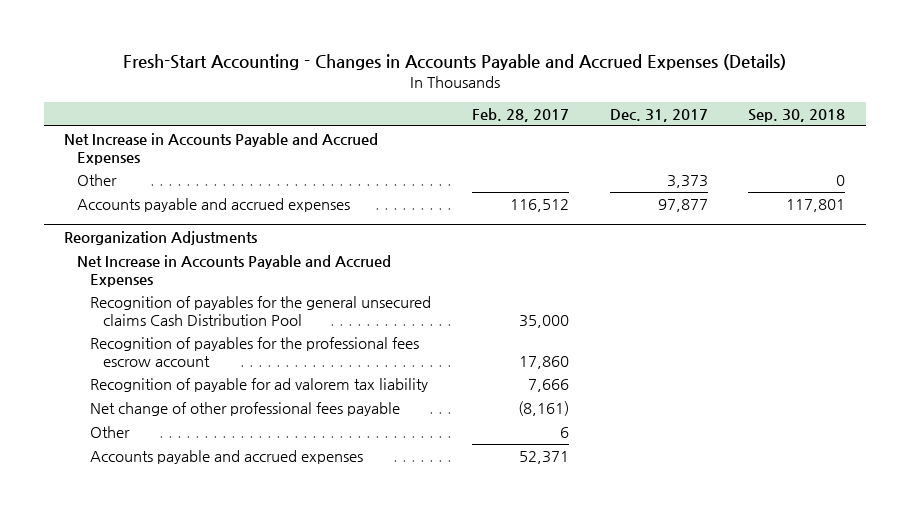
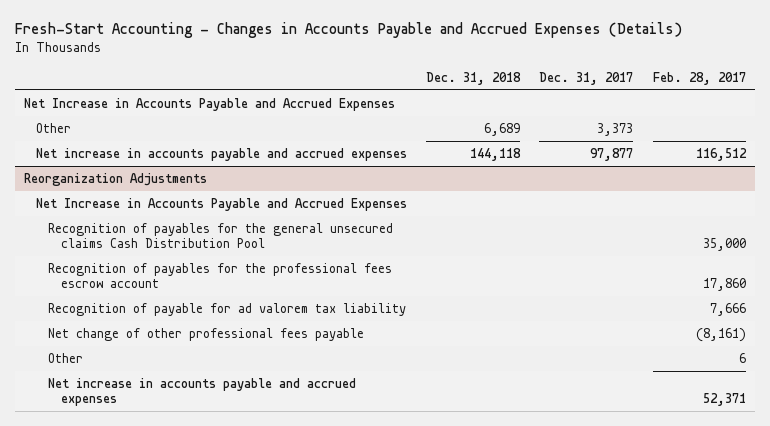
[748,108,846,122] Sep. 30, 2018 -> none
none -> [426,71,522,85] Dec. 31, 2018
[77,198,351,213] Accounts payable and accrued expenses -> [36,147,408,161] Net increase in accounts payable and accrued expenses
[90,450,364,465] Accounts payable and accrued expenses -> [48,377,357,407] Net increase in accounts payable and accrued expenses

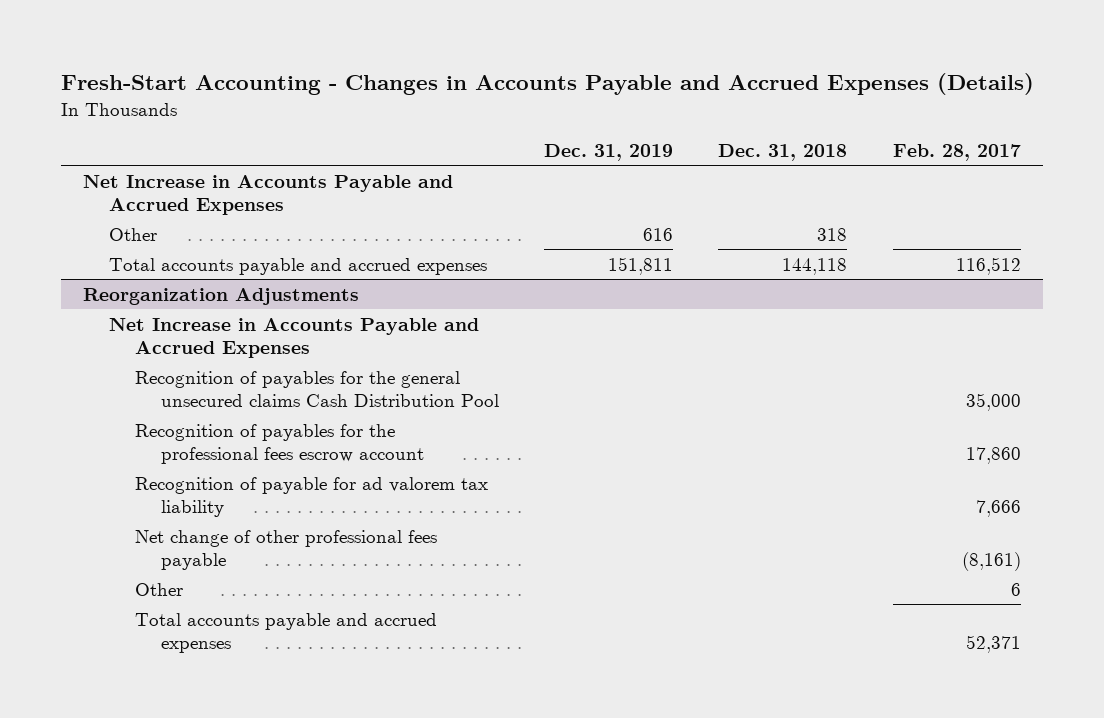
[539,71,634,85] Dec. 31, 2017 -> none
none -> [544,144,674,162] Dec. 31, 2019
[484,122,521,136] 6,689 -> [817,227,848,241] 318
[36,147,408,161] Net increase in accounts payable and accrued expenses -> [109,257,488,275] Total accounts payable and accrued expenses
[48,377,357,407] Net increase in accounts payable and accrued expenses -> [135,612,438,653] Total accounts payable and accrued expenses

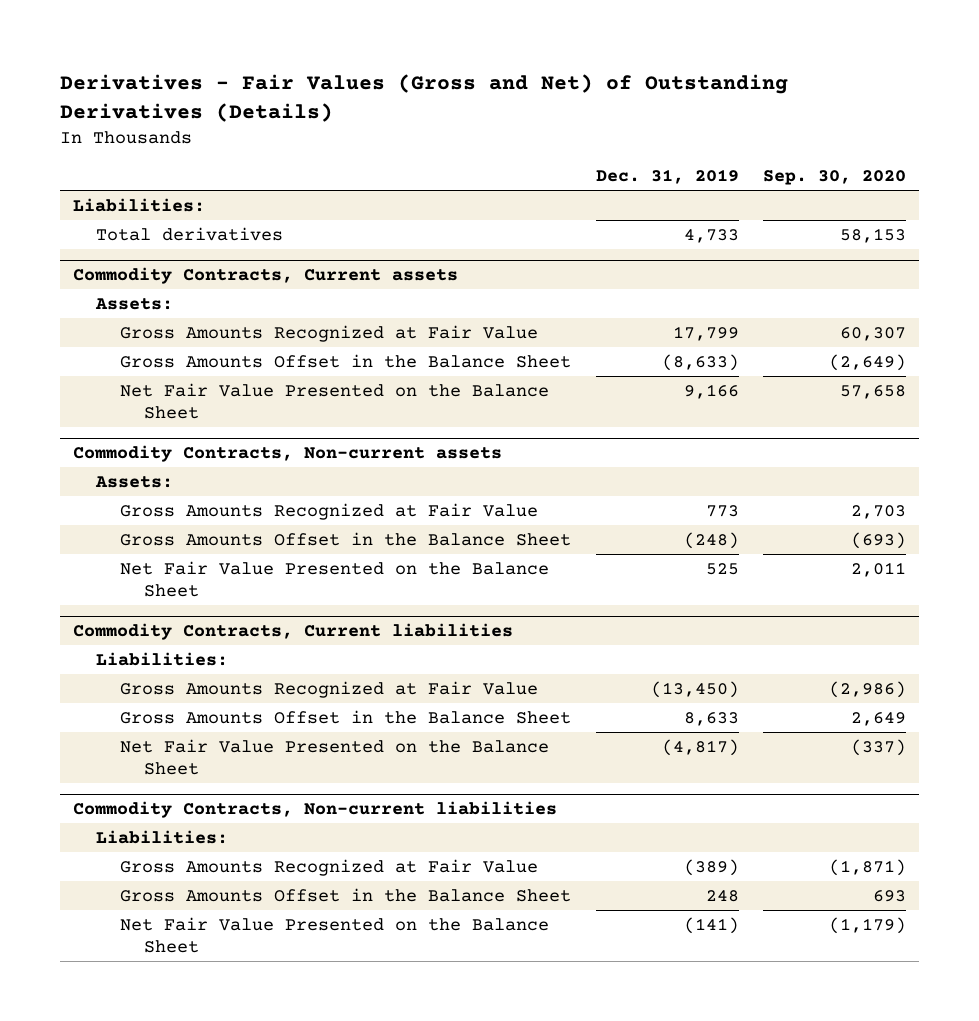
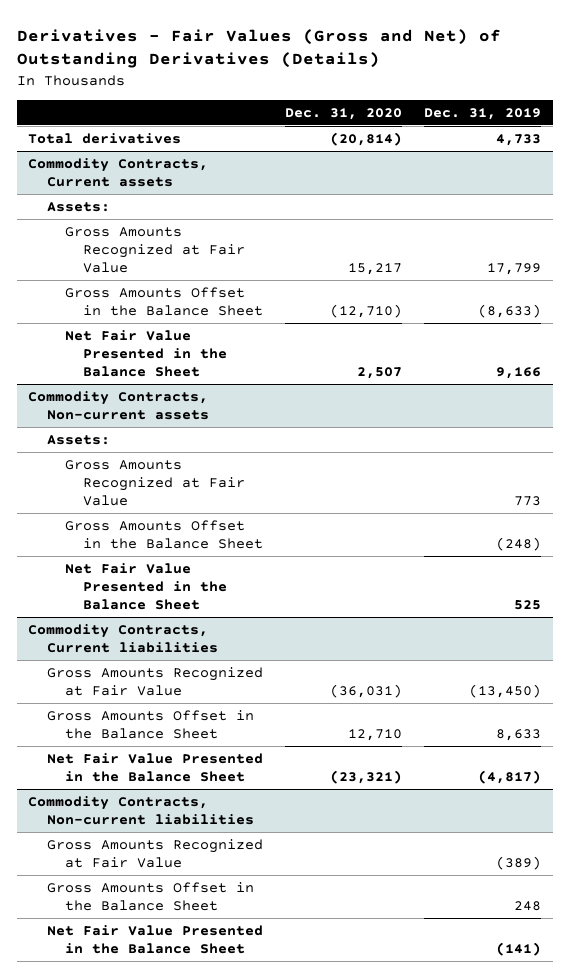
[763,170,907,186] Sep. 30, 2020 -> none
none -> [285,107,403,120] Dec. 31, 2020
[72,197,205,212] Liabilities: -> none
[120,382,550,420] Net Fair Value Presented on the Balance Sheet -> [64,329,227,378] Net Fair Value Presented in the Balance Sheet
[120,560,550,598] Net Fair Value Presented on the Balance Sheet -> [64,562,227,611] Net Fair Value Presented in the Balance Sheet
[96,651,229,666] Liabilities: -> none
[120,738,550,776] Net Fair Value Presented on the Balance Sheet -> [46,752,263,783] Net Fair Value Presented in the Balance Sheet
[96,829,229,844] Liabilities: -> none
[120,916,550,954] Net Fair Value Presented on the Balance Sheet -> [46,924,263,955] Net Fair Value Presented in the Balance Sheet

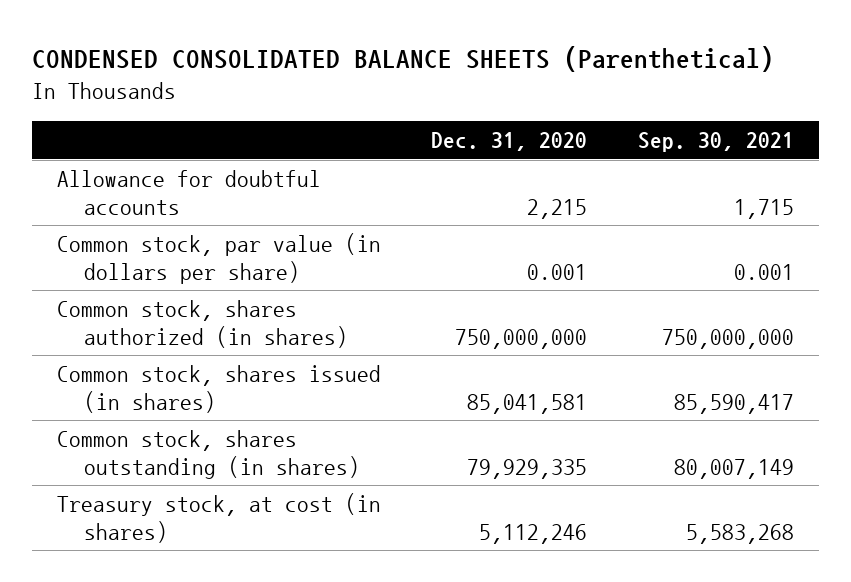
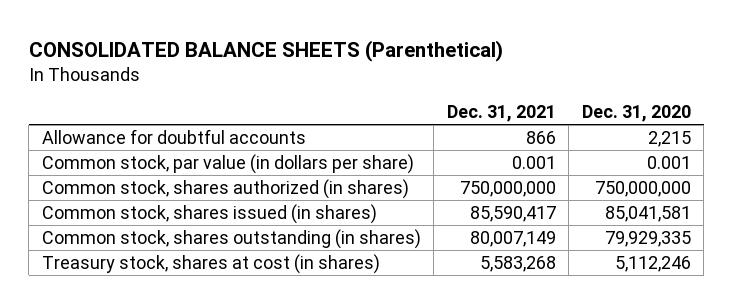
[31,46,774,73] CONDENSED CONSOLIDATED BALANCE SHEETS (Parenthetical) -> [28,39,503,62] CONSOLIDATED BALANCE SHEETS (Parenthetical)
[638,132,795,153] Sep. 30, 2021 -> none
none -> [446,104,556,122] Dec. 31, 2021
[56,493,381,543] Treasury stock, at cost (in shares) -> [41,254,380,275] Treasury stock, shares at cost (in shares)

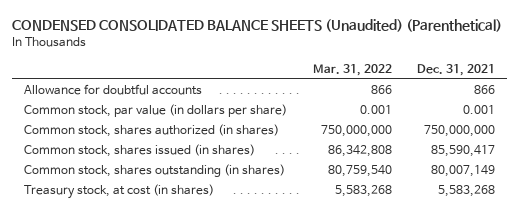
[28,39,503,62] CONSOLIDATED BALANCE SHEETS (Parenthetical) -> [11,19,502,33] CONDENSED CONSOLIDATED BALANCE SHEETS (Unaudited) (Parenthetical)
[581,104,691,122] Dec. 31, 2020 -> none
none -> [312,63,392,76] Mar. 31, 2022
[41,254,380,275] Treasury stock, shares at cost (in shares) -> [24,184,215,200] Treasury stock, at cost (in shares)

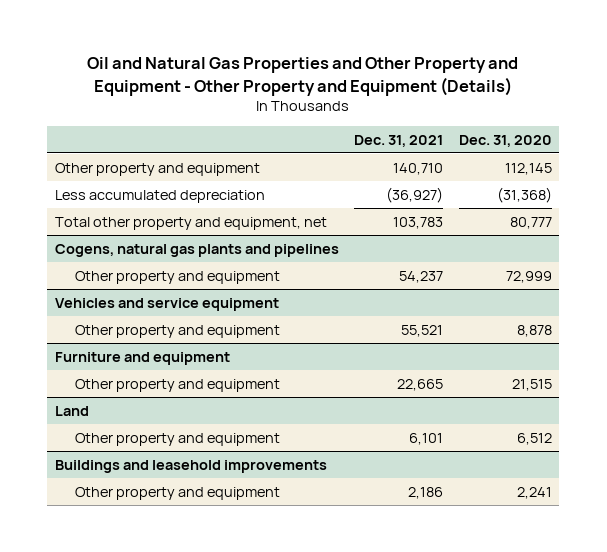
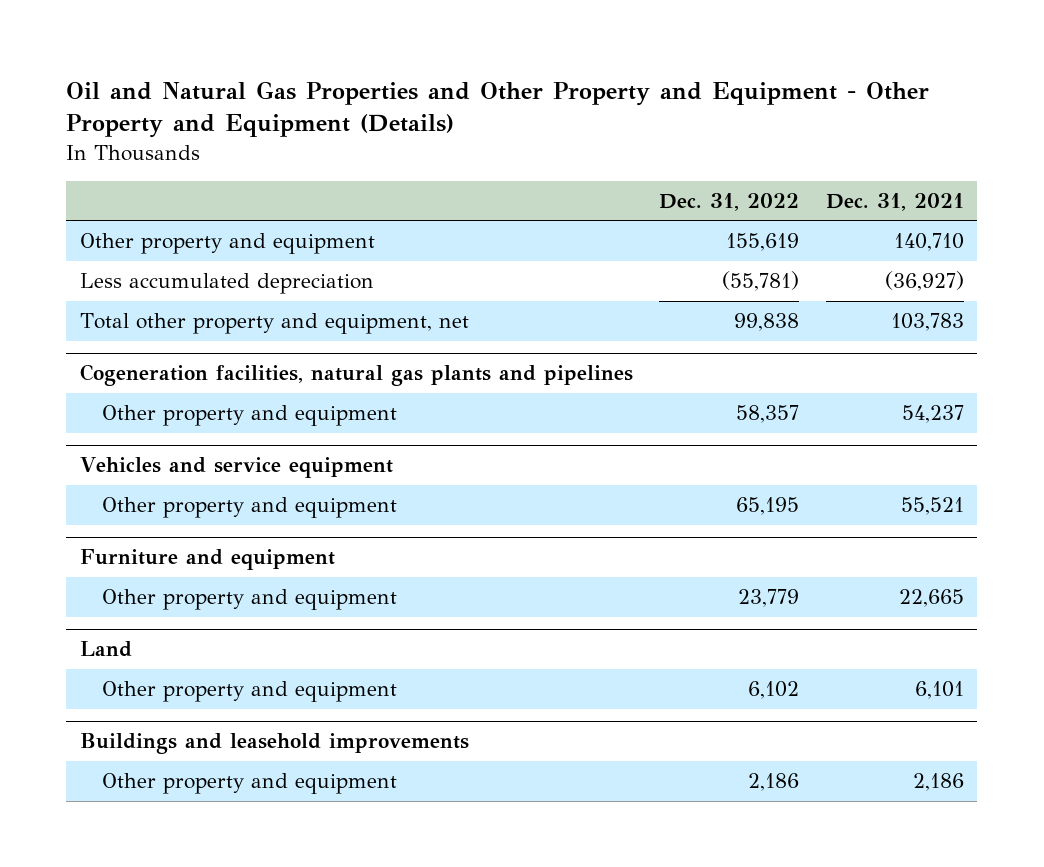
[458,134,552,147] Dec. 31, 2020 -> none
none -> [659,192,800,211] Dec. 31, 2022
[54,243,339,257] Cogens, natural gas plants and pipelines -> [79,364,633,387] Cogeneration facilities, natural gas plants and pipelines

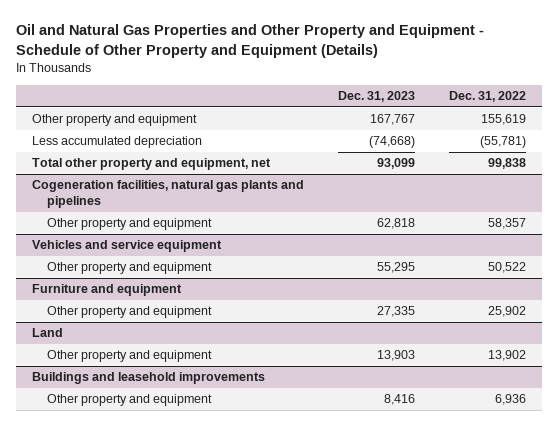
[66,80,930,139] Oil and Natural Gas Properties and Other Property and Equipment - Other Property and Equipment (Details) -> [15,24,484,58] Oil and Natural Gas Properties and Other Property and Equipment - Schedule of Other Property and Equipment (Details)
[825,192,964,211] Dec. 31, 2021 -> none
none -> [337,90,415,102] Dec. 31, 2023
[736,497,800,516] 65,195 -> [487,262,526,274] 50,522
[738,589,800,608] 23,779 -> [487,306,526,318] 25,902
[748,681,800,700] 6,102 -> [487,350,526,362] 13,902
[748,773,800,792] 2,186 -> [494,394,526,406] 6,936

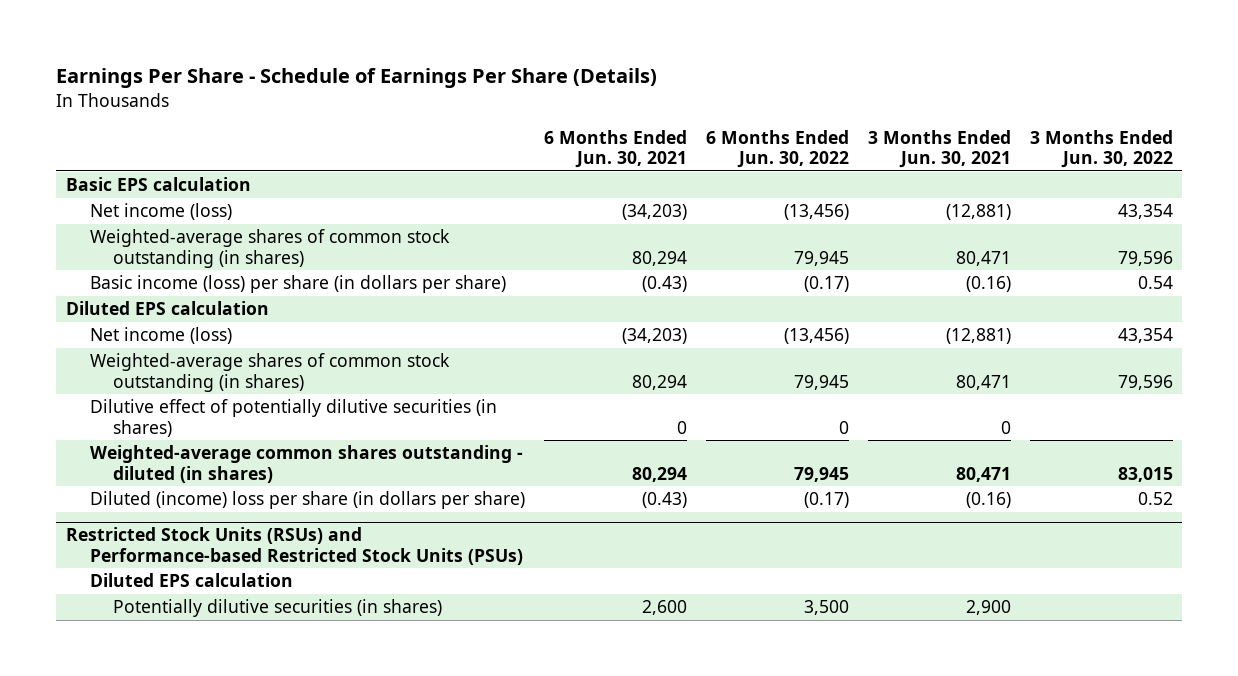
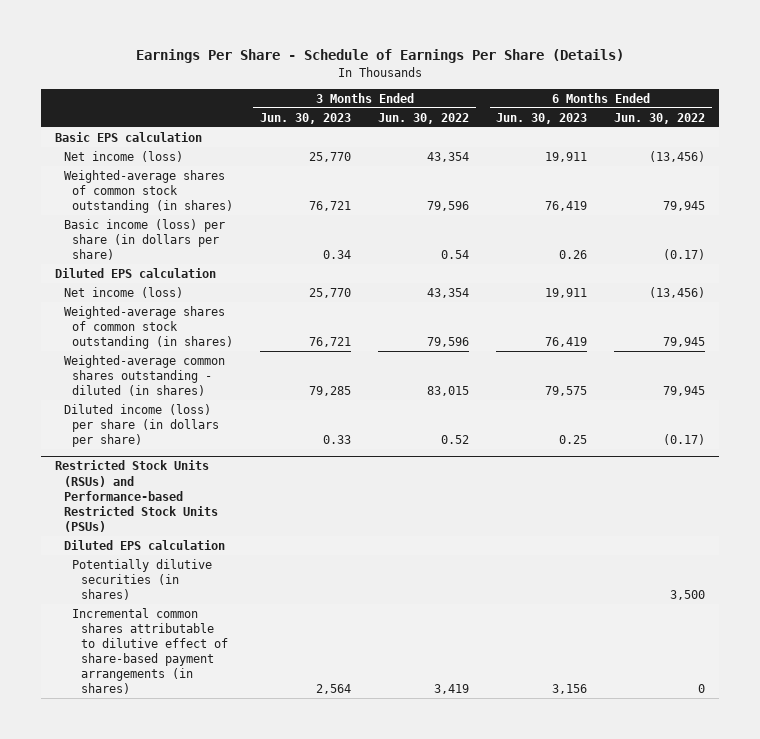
[543,129,687,168] 6 Months Ended Jun. 30, 2021 -> none
[867,129,1011,168] 3 Months Ended Jun. 30, 2021 -> none
none -> [260,112,352,124] Jun. 30, 2023
none -> [496,112,588,124] Jun. 30, 2023
[89,399,497,437] Dilutive effect of potentially dilutive securities (in shares) -> none
[89,491,525,510] Diluted (income) loss per share (in dollars per share) -> [63,403,220,448] Diluted income (loss) per share (in dollars per share)
none -> [72,607,228,695] Incremental common shares attributable to dilutive effect of share-based payment arrangements (in shares)

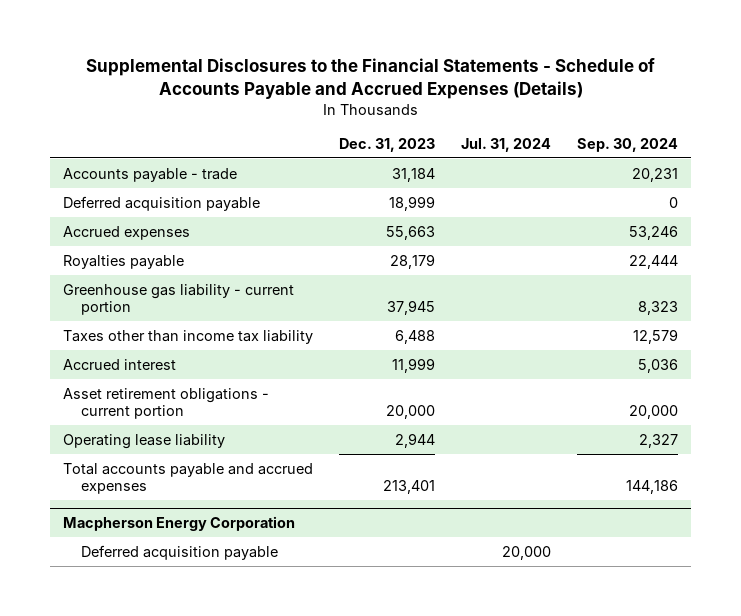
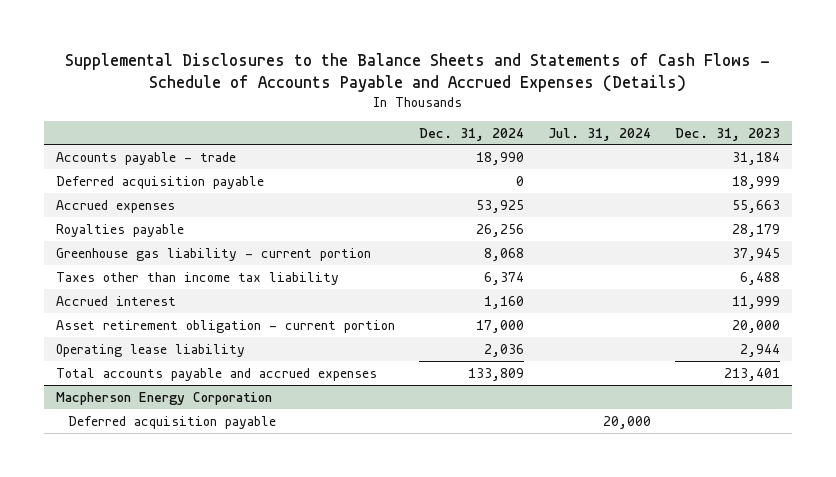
[85,58,655,99] Supplemental Disclosures to the Financial Statements - Schedule of Accounts Payable and Accrued Expenses (Details) -> [64,52,770,92] Supplemental Disclosures to the Balance Sheets and Statements of Cash Flows - Schedule of Accounts Payable and Accrued Expenses (Details)
[577,137,679,152] Sep. 30, 2024 -> none
none -> [418,127,524,141] Dec. 31, 2024
[62,387,269,420] Asset retirement obligations - current portion -> [55,319,395,333] Asset retirement obligation - current portion

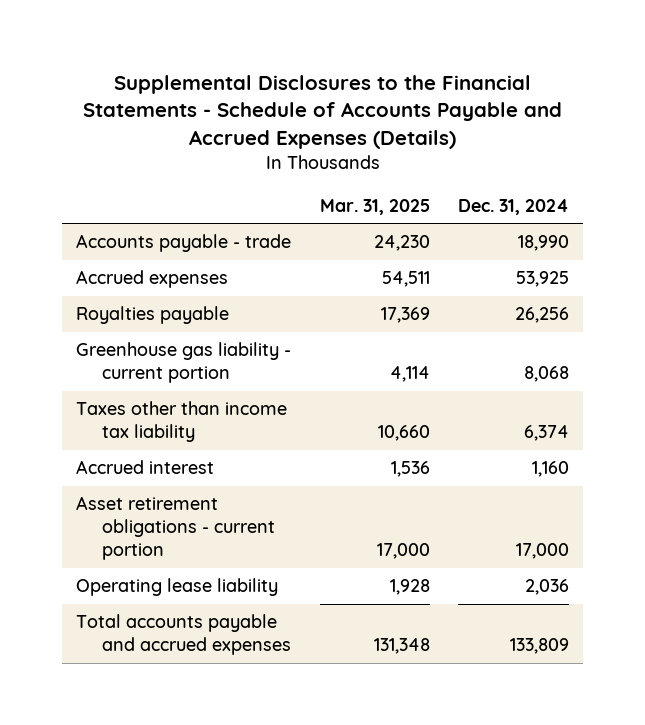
[64,52,770,92] Supplemental Disclosures to the Balance Sheets and Statements of Cash Flows - Schedule of Accounts Payable and Accrued Expenses (Details) -> [82,74,562,150] Supplemental Disclosures to the Financial Statements - Schedule of Accounts Payable and Accrued Expenses (Details)
[547,127,651,141] Jul. 31, 2024 -> none
[674,127,780,141] Dec. 31, 2023 -> none
none -> [319,198,430,215] Mar. 31, 2025
[55,175,264,189] Deferred acquisition payable -> none
[55,319,395,333] Asset retirement obligation - current portion -> [76,496,276,561] Asset retirement obligations - current portion
[55,391,272,405] Macpherson Energy Corporation -> none
[67,415,276,429] Deferred acquisition payable -> none

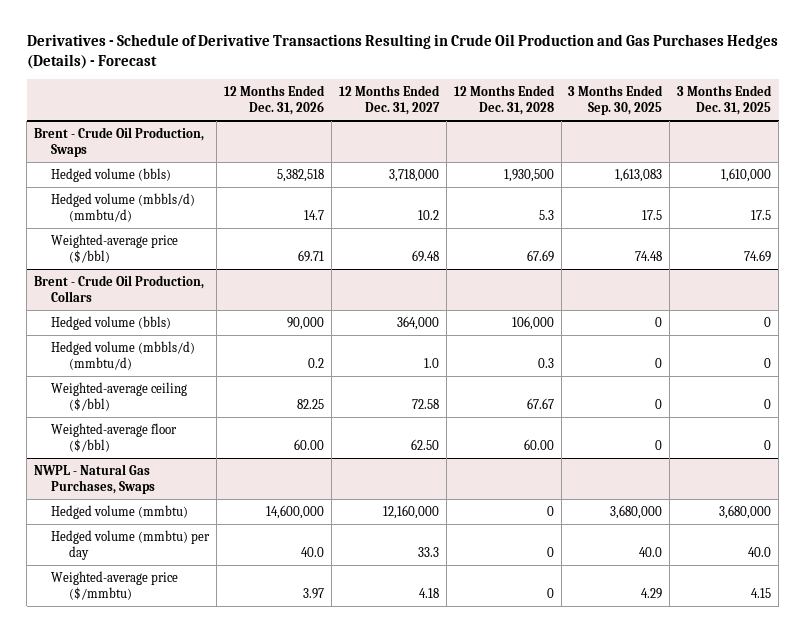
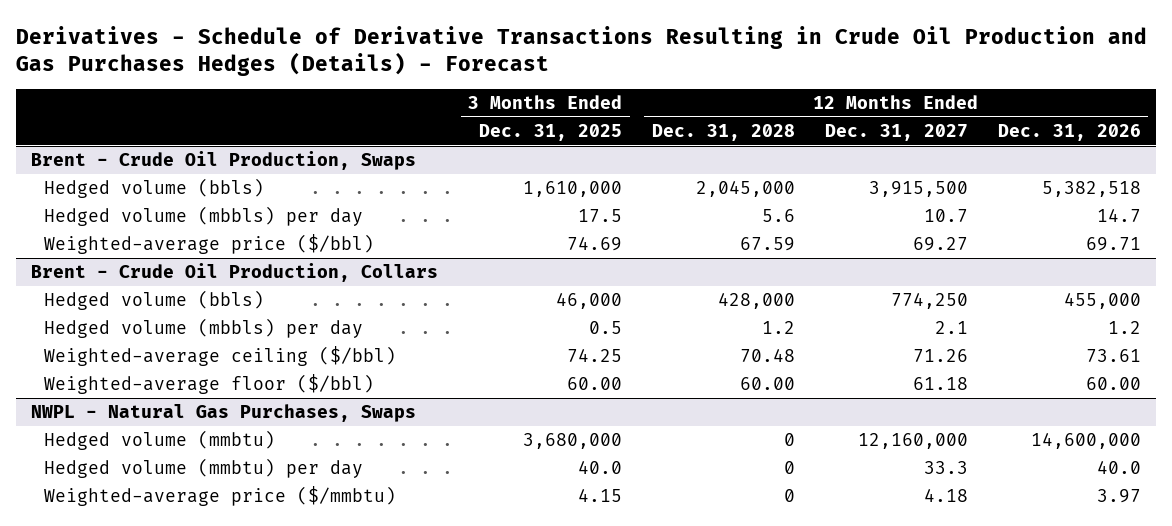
[568,84,664,116] 3 Months Ended Sep. 30, 2025 -> none
[388,168,439,182] 3,718,000 -> [868,181,968,198] 3,915,500
[503,168,554,182] 1,930,500 -> [695,180,795,198] 2,045,000
[51,192,196,223] Hedged volume (mbbls/d) (mmbtu/d) -> [44,206,364,227] Hedged volume (mbbls) per day
[417,210,439,221] 10.2 -> [923,209,968,223] 10.7
[538,210,554,221] 5.3 -> [761,209,795,223] 5.6
[411,250,439,263] 69.48 -> [912,237,968,252] 69.27
[526,250,554,263] 67.69 -> [739,237,795,252] 67.59
[287,316,325,330] 90,000 -> [1063,292,1141,310] 455,000
[396,315,439,330] 364,000 -> [890,292,968,310] 774,250
[511,315,554,330] 106,000 -> [717,292,795,310] 428,000
[764,316,772,327] 0 -> [556,292,623,310] 46,000
[51,340,196,371] Hedged volume (mbbls/d) (mmbtu/d) -> [44,318,364,339] Hedged volume (mbbls) per day
[308,358,325,369] 0.2 -> [1107,321,1141,335] 1.2
[423,358,439,369] 1.0 -> [934,321,968,335] 2.1
[537,358,554,369] 0.3 -> [761,321,795,335] 1.2
[764,358,772,369] 0 -> [589,321,623,335] 0.5
[297,399,325,410] 82.25 -> [1085,349,1141,363] 73.61
[411,399,439,410] 72.58 -> [912,349,968,363] 71.26
[526,398,554,410] 67.67 -> [739,348,795,363] 70.48
[764,399,772,410] 0 -> [567,348,623,363] 74.25
[410,439,439,451] 62.50 -> [912,377,968,391] 61.18
[764,440,772,451] 0 -> [567,377,623,391] 60.00

